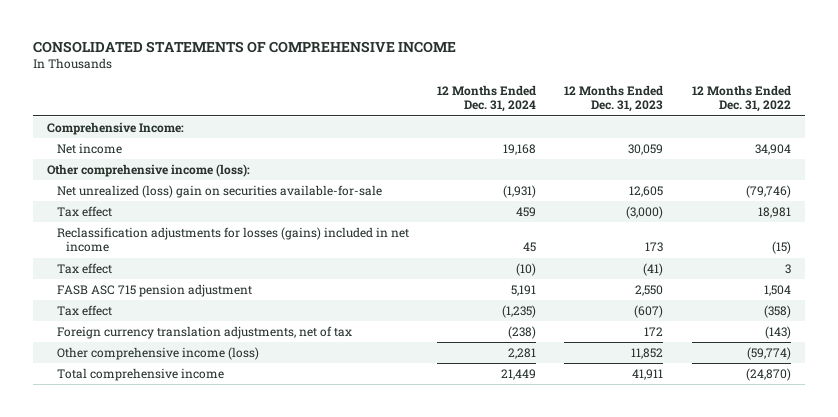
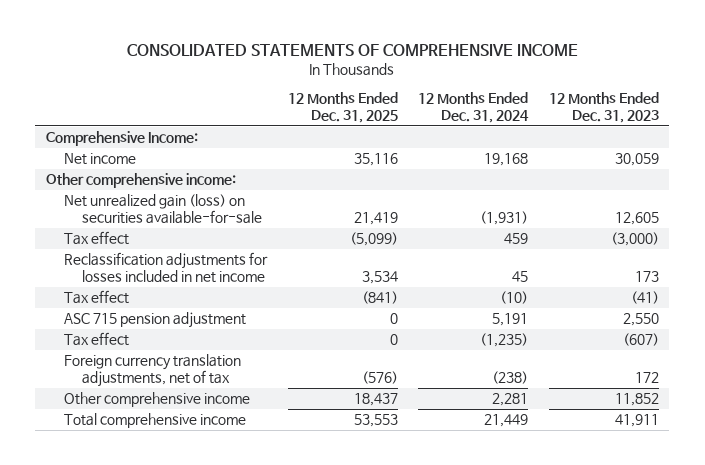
[691,84,791,113] 12 Months Ended Dec. 31, 2022 -> none
none -> [287,92,398,124] 12 Months Ended Dec. 31, 2025
[47,163,251,177] Other comprehensive income (loss): -> [45,173,236,189] Other comprehensive income:
[56,184,382,198] Net unrealized (loss) gain on securities available-for-sale -> [64,194,263,225] Net unrealized gain (loss) on securities available-for-sale
[56,226,409,253] Reclassification adjustments for losses (gains) included in net income -> [64,252,269,284] Reclassification adjustments for losses included in net income
[56,283,252,297] FASB ASC 715 pension adjustment -> [64,312,247,329] ASC 715 pension adjustment
[56,346,259,360] Other comprehensive income (loss) -> [64,392,251,408] Other comprehensive income

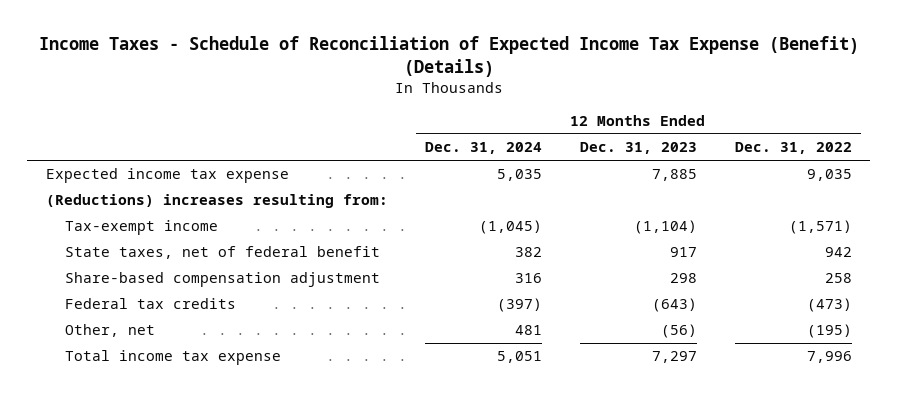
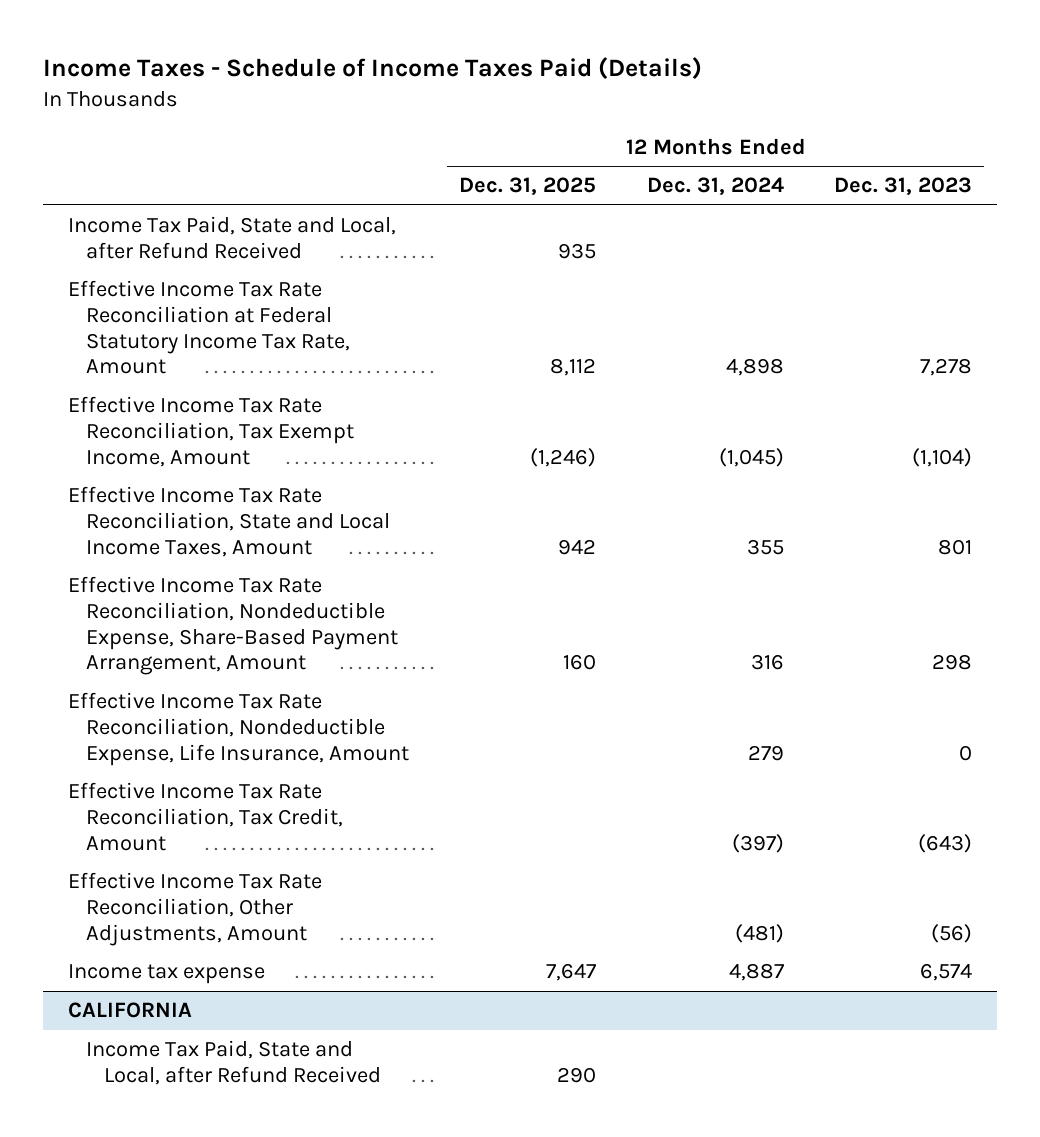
[38,35,859,77] Income Taxes - Schedule of Reconciliation of Expected Income Tax Expense (Benefit) (Details) -> [42,57,702,80] Income Taxes - Schedule of Income Taxes Paid (Details)
[734,142,852,155] Dec. 31, 2022 -> none
none -> [459,177,597,196] Dec. 31, 2025
[45,168,289,184] Expected income tax expense -> none
[45,194,388,209] (Reductions) increases resulting from: -> none
[65,246,381,260] State taxes, net of federal benefit -> none
[65,324,156,338] Other, net -> none
none -> [67,216,396,259] Income Tax Paid, State and Local, after Refund Received
none -> [67,280,350,375] Effective Income Tax Rate Reconciliation at Federal Statutory Income Tax Rate, Amount
[65,220,219,236] Tax-exempt income -> [67,396,354,467] Effective Income Tax Rate Reconciliation, Tax Exempt Income, Amount
none -> [67,486,390,557] Effective Income Tax Rate Reconciliation, State and Local Income Taxes, Amount
[65,272,381,288] Share-based compensation adjustment -> [67,576,398,676] Effective Income Tax Rate Reconciliation, Nondeductible Expense, Share-Based Payment Arrangement, Amount
none -> [67,692,409,766] Effective Income Tax Rate Reconciliation, Nondeductible Expense, Life Insurance, Amount
[65,298,237,310] Federal tax credits -> [67,782,343,851] Effective Income Tax Rate Reconciliation, Tax Credit, Amount
none -> [67,872,322,946] Effective Income Tax Rate Reconciliation, Other Adjustments, Amount
[65,350,282,366] Total income tax expense -> [67,964,265,985] Income tax expense
[497,351,543,364] 5,051 -> [728,963,784,982] 4,887
[651,351,697,364] 7,297 -> [919,963,972,982] 6,574
none -> [67,1002,192,1019] CALIFORNIA
none -> [85,1040,382,1085] Income Tax Paid, State and Local, after Refund Received

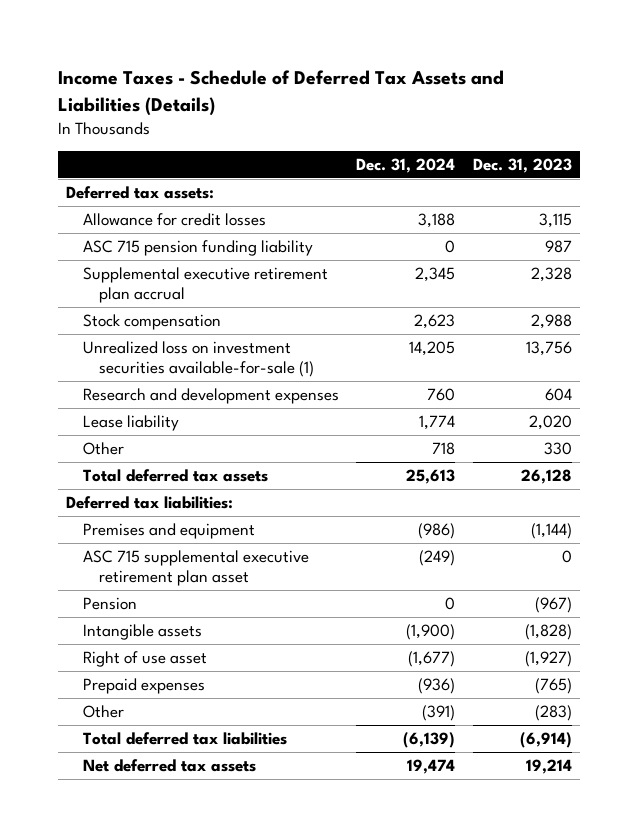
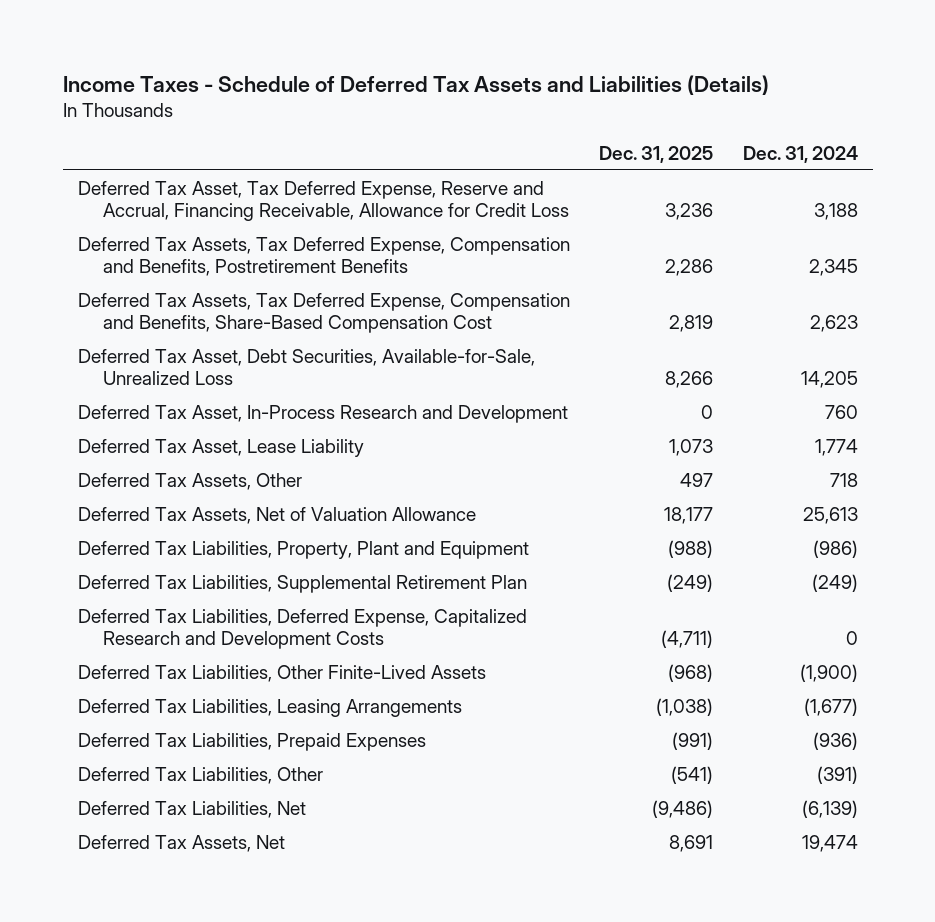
[472,158,572,174] Dec. 31, 2023 -> none
none -> [599,145,714,163] Dec. 31, 2025
[66,185,215,199] Deferred tax assets: -> none
[82,239,313,256] ASC 715 pension funding liability -> none
[66,495,234,509] Deferred tax liabilities: -> none
[82,596,137,610] Pension -> none
[82,212,266,226] Allowance for credit losses -> [77,180,569,221] Deferred Tax Asset, Tax Deferred Expense, Reserve and Accrual, Financing Receivable, Allowance for Credit Loss
[82,266,328,304] Supplemental executive retirement plan accrual -> [77,236,570,276] Deferred Tax Assets, Tax Deferred Expense, Compensation and Benefits, Postretirement Benefits
[82,313,221,330] Stock compensation -> [77,292,570,333] Deferred Tax Assets, Tax Deferred Expense, Compensation and Benefits, Share-Based Compensation Cost
[82,340,315,378] Unrealized loss on investment securities available-for-sale (1) -> [77,348,535,385] Deferred Tax Asset, Debt Securities, Available-for-Sale, Unrealized Loss
[82,387,339,404] Research and development expenses -> [77,404,568,423] Deferred Tax Asset, In-Process Research and Development
[82,414,179,431] Lease liability -> [77,438,364,457] Deferred Tax Asset, Lease Liability
[82,441,124,455] Other -> [77,472,302,490] Deferred Tax Assets, Other
[82,468,268,482] Total deferred tax assets -> [77,506,476,524] Deferred Tax Assets, Net of Valuation Allowance
[82,522,255,539] Premises and equipment -> [77,540,529,559] Deferred Tax Liabilities, Property, Plant and Equipment
[82,549,309,587] ASC 715 supplemental executive retirement plan asset -> [77,574,527,593] Deferred Tax Liabilities, Supplemental Retirement Plan
none -> [77,608,527,649] Deferred Tax Liabilities, Deferred Expense, Capitalized Research and Development Costs
[82,623,202,640] Intangible assets -> [77,664,486,682] Deferred Tax Liabilities, Other Finite-Lived Assets
[82,650,207,667] Right of use asset -> [77,698,462,717] Deferred Tax Liabilities, Leasing Arrangements
[82,677,205,694] Prepaid expenses -> [77,732,426,751] Deferred Tax Liabilities, Prepaid Expenses
[82,704,124,718] Other -> [77,766,323,784] Deferred Tax Liabilities, Other
[82,731,287,745] Total deferred tax liabilities -> [77,800,306,818] Deferred Tax Liabilities, Net
[82,758,256,772] Net deferred tax assets -> [77,834,285,852] Deferred Tax Assets, Net

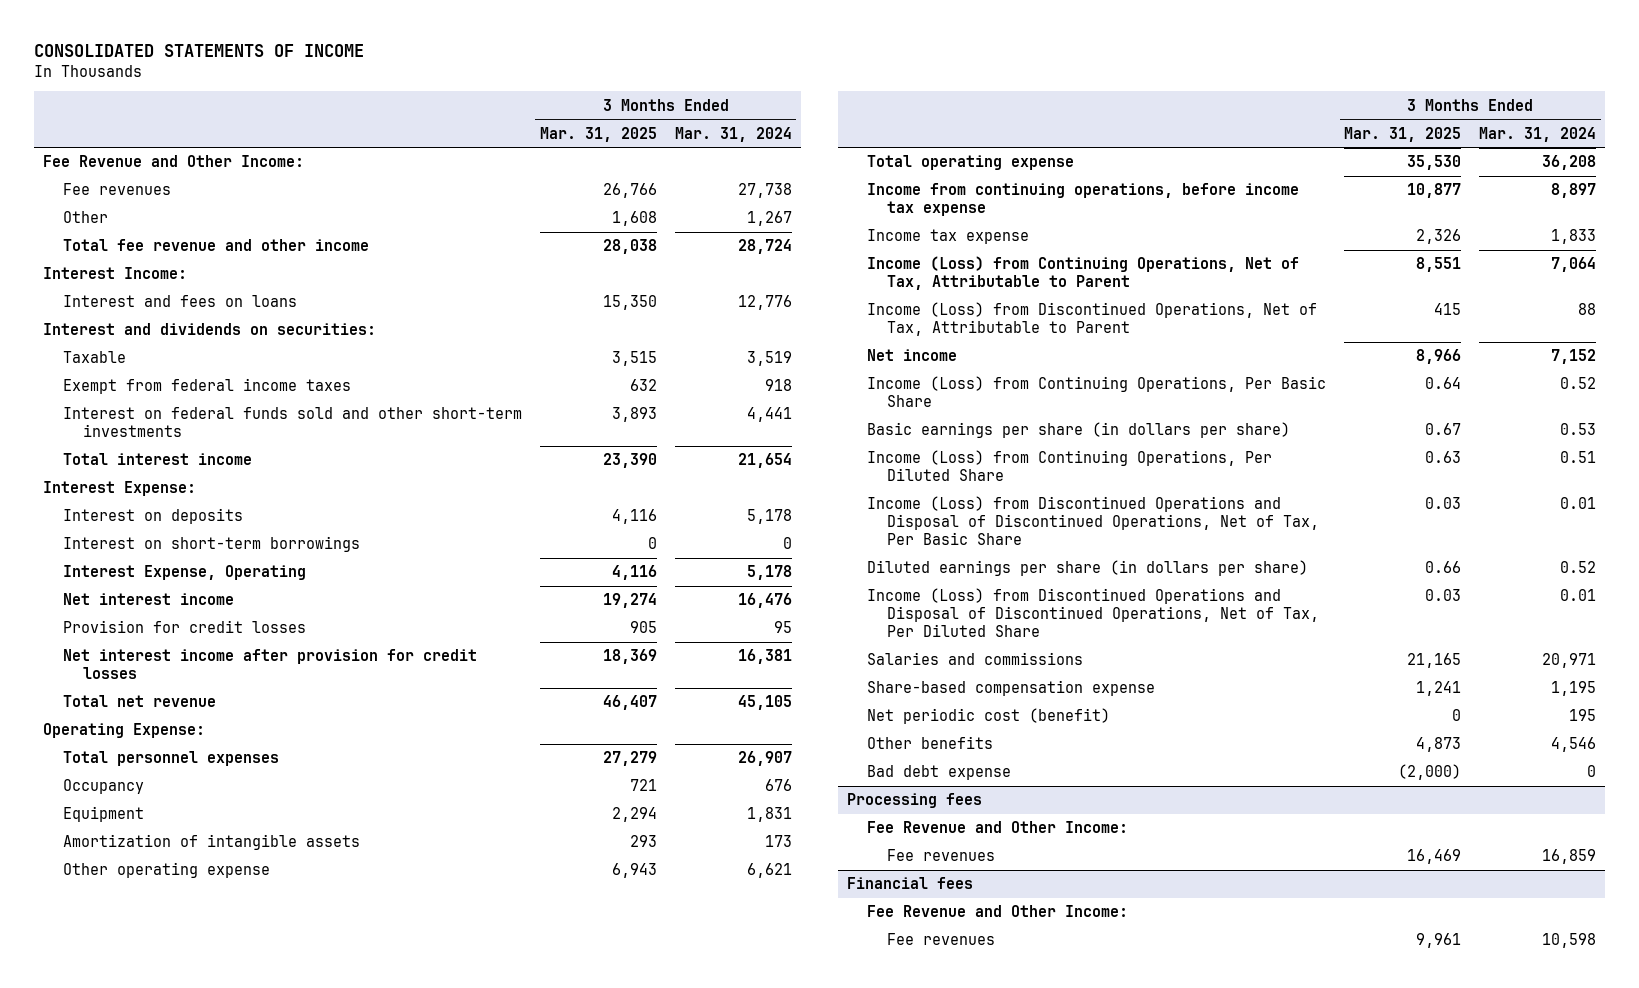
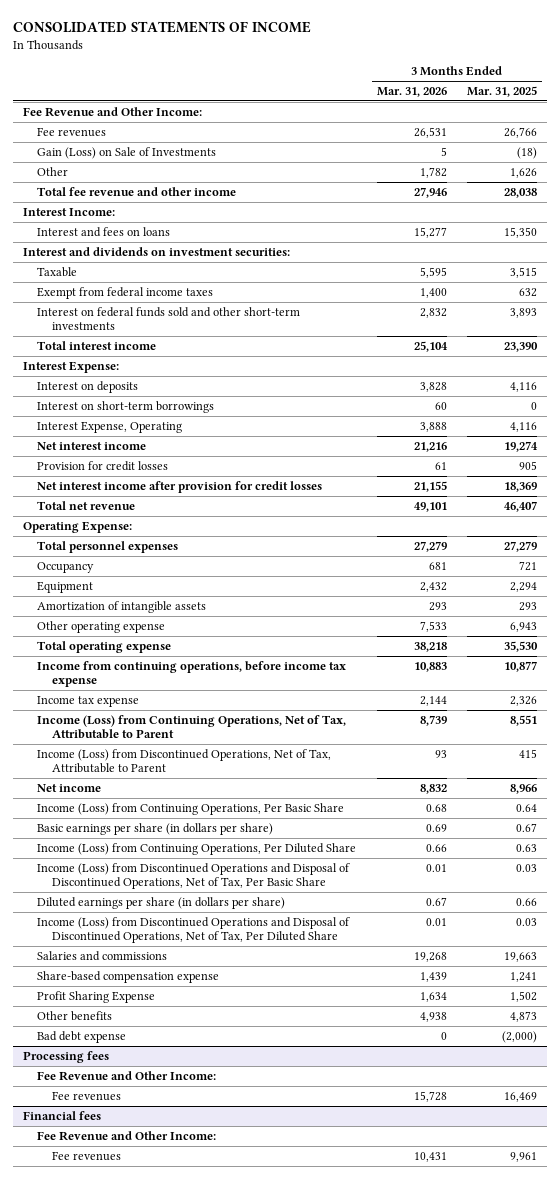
[674,126,792,142] Mar. 31, 2024 -> none
none -> [376,86,447,97] Mar. 31, 2026
none -> [37,146,217,159] Gain (Loss) on Sale of Investments
[611,211,657,227] 1,608 -> [509,167,537,178] 1,626
[42,323,376,336] Interest and dividends on securities: -> [22,246,290,256] Interest and dividends on investment securities:
[1407,653,1462,669] 21,165 -> [503,951,537,962] 19,663
[866,708,1110,725] Net periodic cost (benefit) -> none
none -> [37,990,156,1003] Profit Sharing Expense

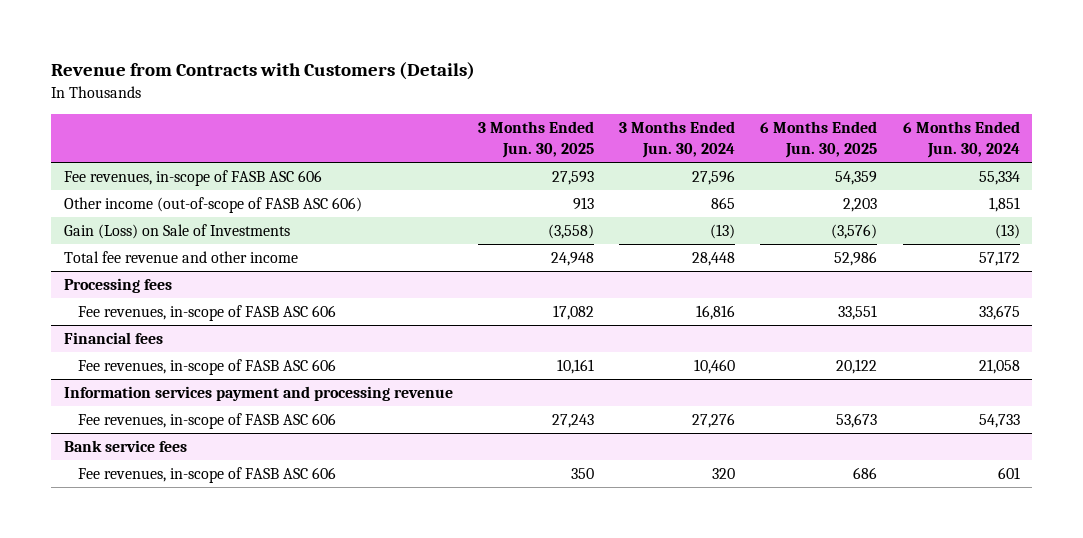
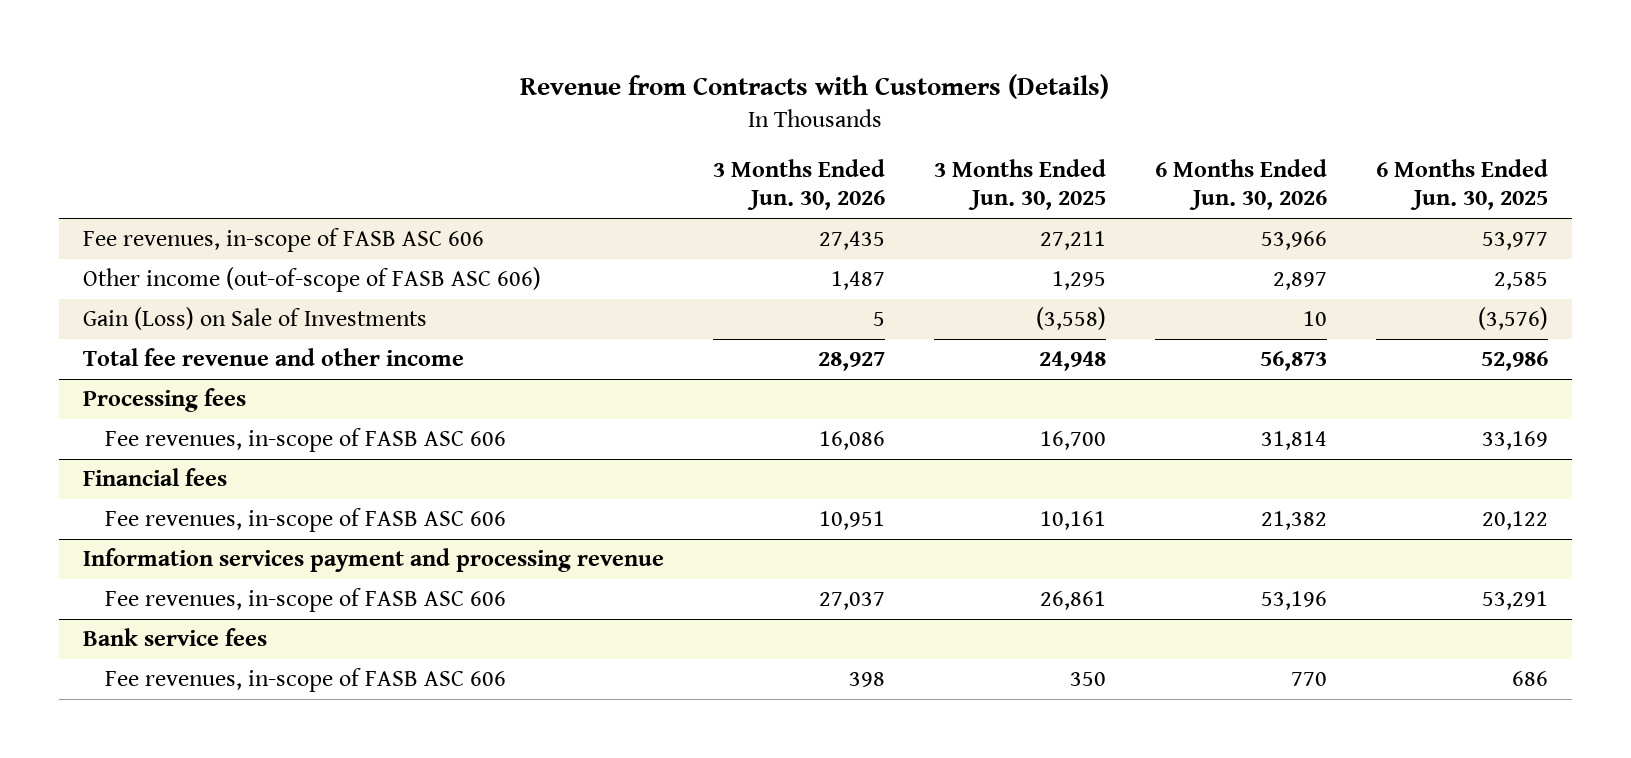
[619,121,736,159] 3 Months Ended Jun. 30, 2024 -> none
[902,121,1020,159] 6 Months Ended Jun. 30, 2024 -> none
none -> [713,159,886,211] 3 Months Ended Jun. 30, 2026
none -> [1154,159,1327,211] 6 Months Ended Jun. 30, 2026
[552,170,595,185] 27,593 -> [1039,231,1106,251] 27,211
[835,170,878,185] 54,359 -> [1481,232,1548,251] 53,977
[573,196,595,210] 913 -> [1051,271,1106,291] 1,295
[843,197,878,212] 2,203 -> [1493,272,1548,291] 2,585
[553,304,595,320] 17,082 -> [1039,431,1106,451] 16,700
[838,304,878,320] 33,551 -> [1481,431,1548,451] 33,169
[552,413,595,428] 27,243 -> [1039,591,1106,611] 26,861
[836,412,878,428] 53,673 -> [1481,591,1548,611] 53,291

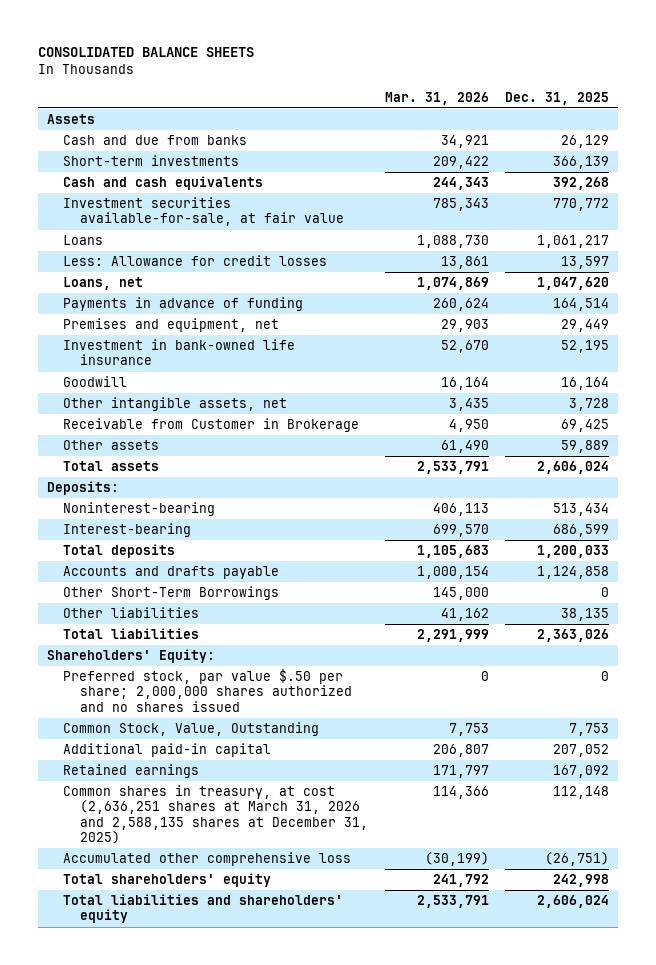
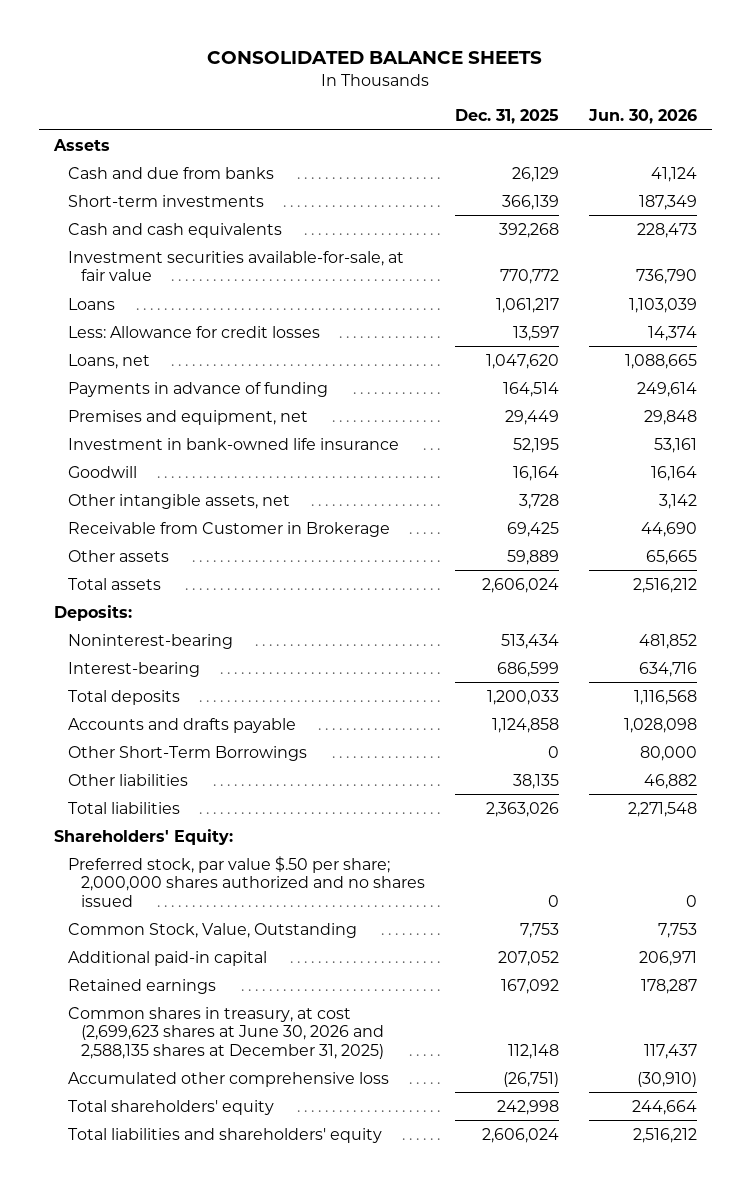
[384,91,489,105] Mar. 31, 2026 -> none
none -> [587,109,697,125] Jun. 30, 2026
[63,785,369,844] Common shares in treasury, at cost (2,636,251 shares at March 31, 2026 and 2,588,135 shares at December 31, 2025) -> [67,1006,385,1059] Common shares in treasury, at cost (2,699,623 shares at June 30, 2026 and 2,588,135 shares at December 31, 2025)

